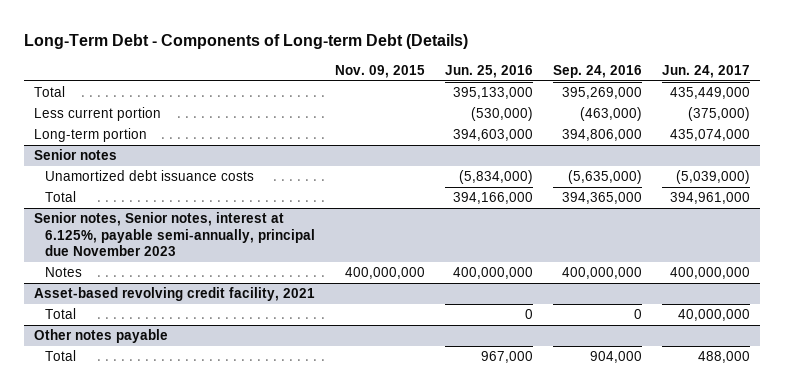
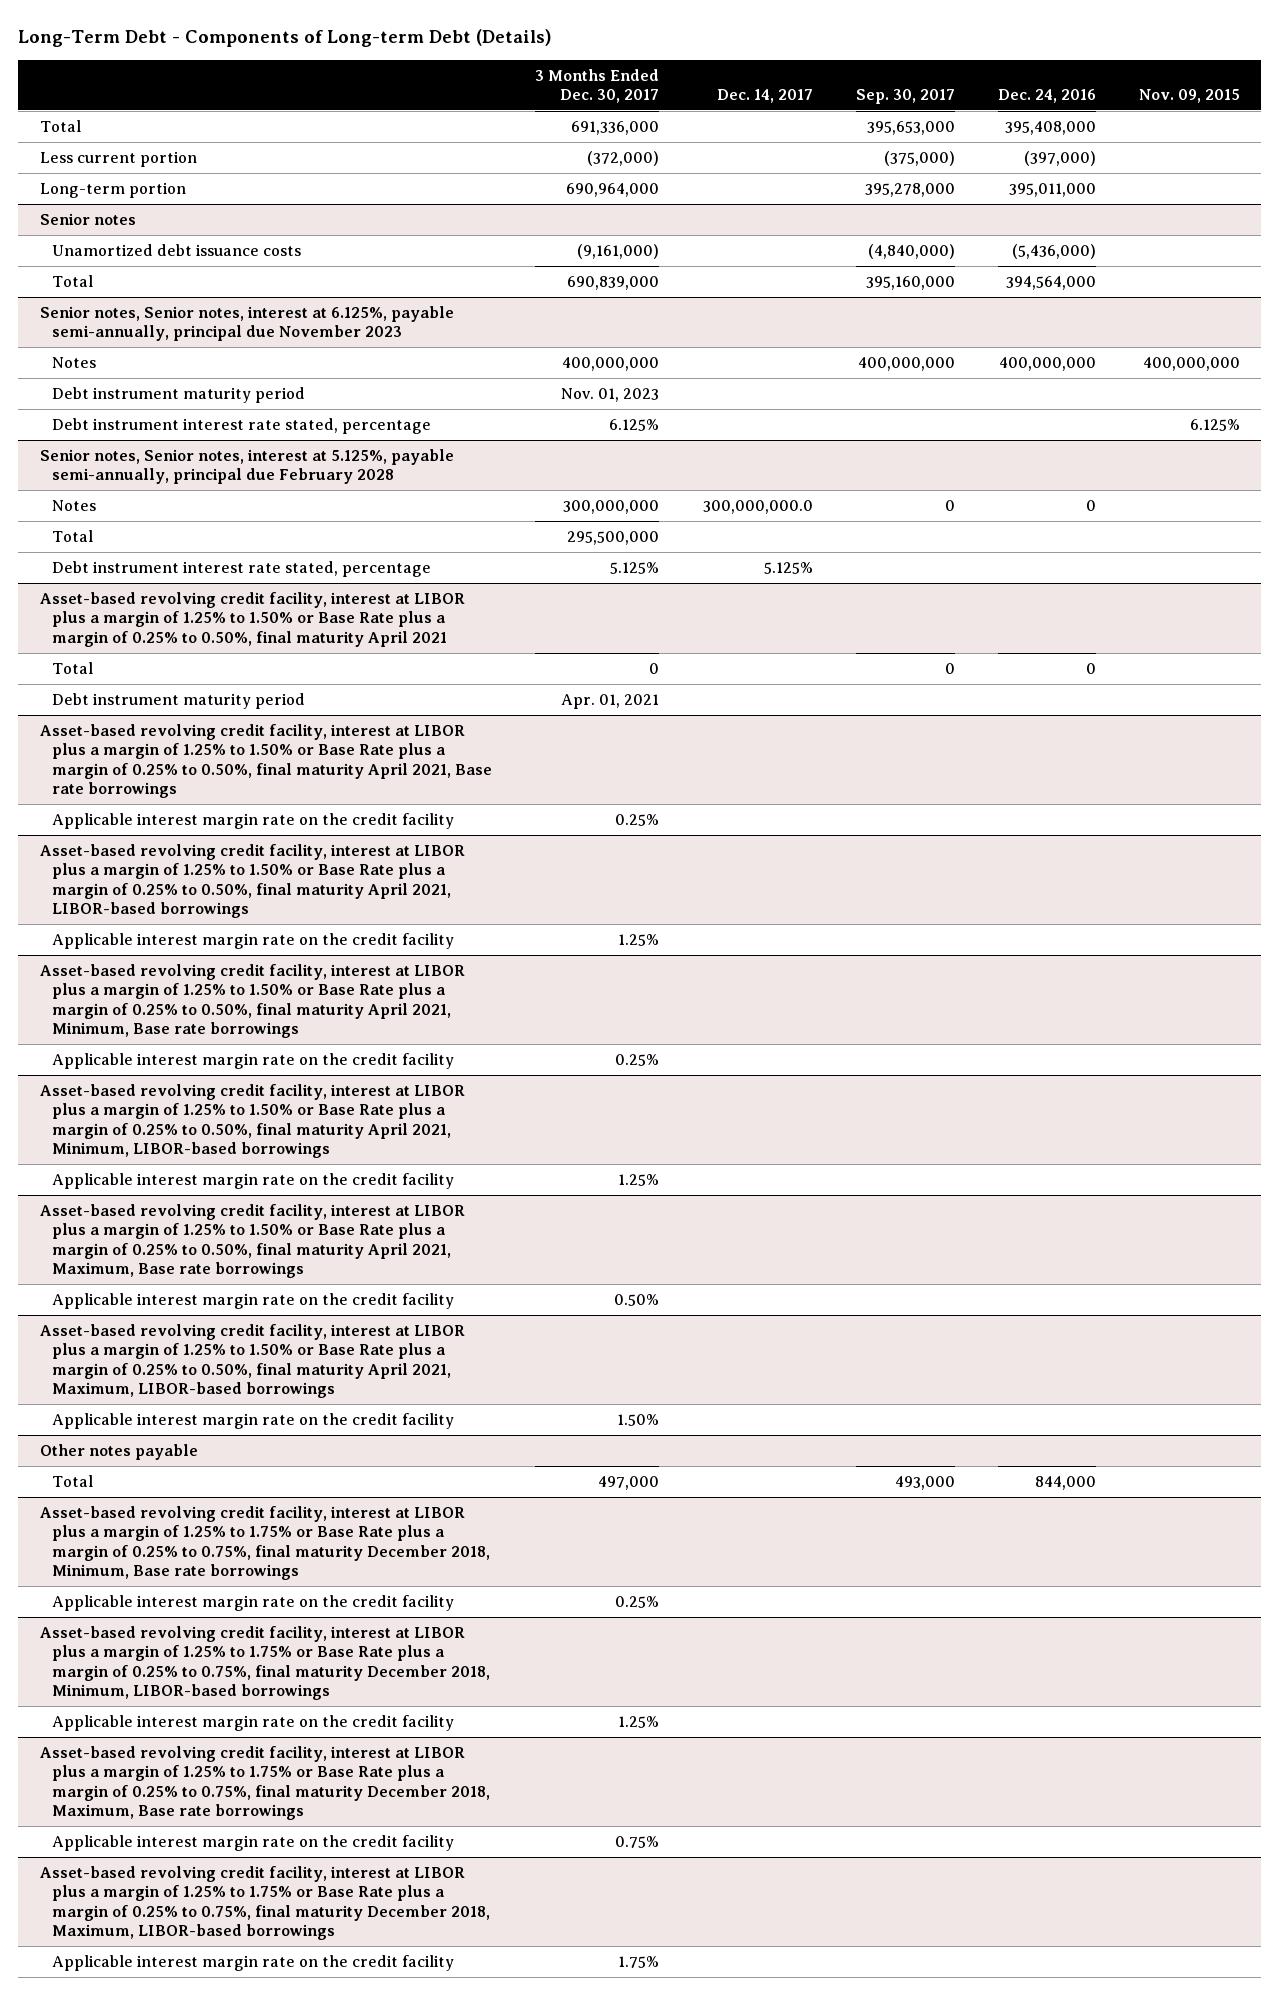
[445,64,534,78] Jun. 25, 2016 -> none
[553,64,643,78] Sep. 24, 2016 -> none
[662,64,751,78] Jun. 24, 2017 -> none
none -> [535,68,660,103] 3 Months Ended Dec. 30, 2017
none -> [716,88,813,103] Dec. 14, 2017
none -> [855,88,955,104] Sep. 30, 2017
none -> [997,88,1096,103] Dec. 24, 2016
none -> [52,387,306,404] Debt instrument maturity period
none -> [52,418,432,435] Debt instrument interest rate stated, percentage
none -> [39,449,454,485] Senior notes, Senior notes, interest at 5.125%, payable semi-annually, principal due February 2028
none -> [52,500,97,512] Notes
none -> [52,530,94,543] Total
none -> [52,561,432,578] Debt instrument interest rate stated, percentage
[34,287,316,302] Asset-based revolving credit facility, 2021 -> [39,592,465,647] Asset-based revolving credit facility, interest at LIBOR plus a margin of 1.25% to 1.50% or Base Rate plus a margin of 0.25% to 0.50%, final maturity April 2021
none -> [52,693,306,710] Debt instrument maturity period
none -> [39,724,493,798] Asset-based revolving credit facility, interest at LIBOR plus a margin of 1.25% to 1.50% or Base Rate plus a margin of 0.25% to 0.50%, final maturity April 2021, Base rate borrowings
none -> [52,813,455,830] Applicable interest margin rate on the credit facility
none -> [39,844,465,918] Asset-based revolving credit facility, interest at LIBOR plus a margin of 1.25% to 1.50% or Base Rate plus a margin of 0.25% to 0.50%, final maturity April 2021, LIBOR-based borrowings
none -> [52,933,455,950] Applicable interest margin rate on the credit facility
none -> [39,964,465,1038] Asset-based revolving credit facility, interest at LIBOR plus a margin of 1.25% to 1.50% or Base Rate plus a margin of 0.25% to 0.50%, final maturity April 2021, Minimum, Base rate borrowings
none -> [52,1053,455,1070] Applicable interest margin rate on the credit facility
none -> [39,1084,465,1158] Asset-based revolving credit facility, interest at LIBOR plus a margin of 1.25% to 1.50% or Base Rate plus a margin of 0.25% to 0.50%, final maturity April 2021, Minimum, LIBOR-based borrowings
none -> [52,1173,455,1190] Applicable interest margin rate on the credit facility
none -> [39,1204,465,1278] Asset-based revolving credit facility, interest at LIBOR plus a margin of 1.25% to 1.50% or Base Rate plus a margin of 0.25% to 0.50%, final maturity April 2021, Maximum, Base rate borrowings
none -> [52,1293,455,1310] Applicable interest margin rate on the credit facility
none -> [39,1324,465,1398] Asset-based revolving credit facility, interest at LIBOR plus a margin of 1.25% to 1.50% or Base Rate plus a margin of 0.25% to 0.50%, final maturity April 2021, Maximum, LIBOR-based borrowings
none -> [52,1413,455,1430] Applicable interest margin rate on the credit facility
none -> [39,1506,491,1580] Asset-based revolving credit facility, interest at LIBOR plus a margin of 1.25% to 1.75% or Base Rate plus a margin of 0.25% to 0.75%, final maturity December 2018, Minimum, Base rate borrowings
none -> [52,1595,455,1612] Applicable interest margin rate on the credit facility
none -> [39,1626,491,1700] Asset-based revolving credit facility, interest at LIBOR plus a margin of 1.25% to 1.75% or Base Rate plus a margin of 0.25% to 0.75%, final maturity December 2018, Minimum, LIBOR-based borrowings
none -> [52,1715,455,1732] Applicable interest margin rate on the credit facility
none -> [39,1746,491,1820] Asset-based revolving credit facility, interest at LIBOR plus a margin of 1.25% to 1.75% or Base Rate plus a margin of 0.25% to 0.75%, final maturity December 2018, Maximum, Base rate borrowings
none -> [52,1835,455,1852] Applicable interest margin rate on the credit facility
none -> [39,1866,491,1940] Asset-based revolving credit facility, interest at LIBOR plus a margin of 1.25% to 1.75% or Base Rate plus a margin of 0.25% to 0.75%, final maturity December 2018, Maximum, LIBOR-based borrowings
none -> [52,1955,455,1972] Applicable interest margin rate on the credit facility

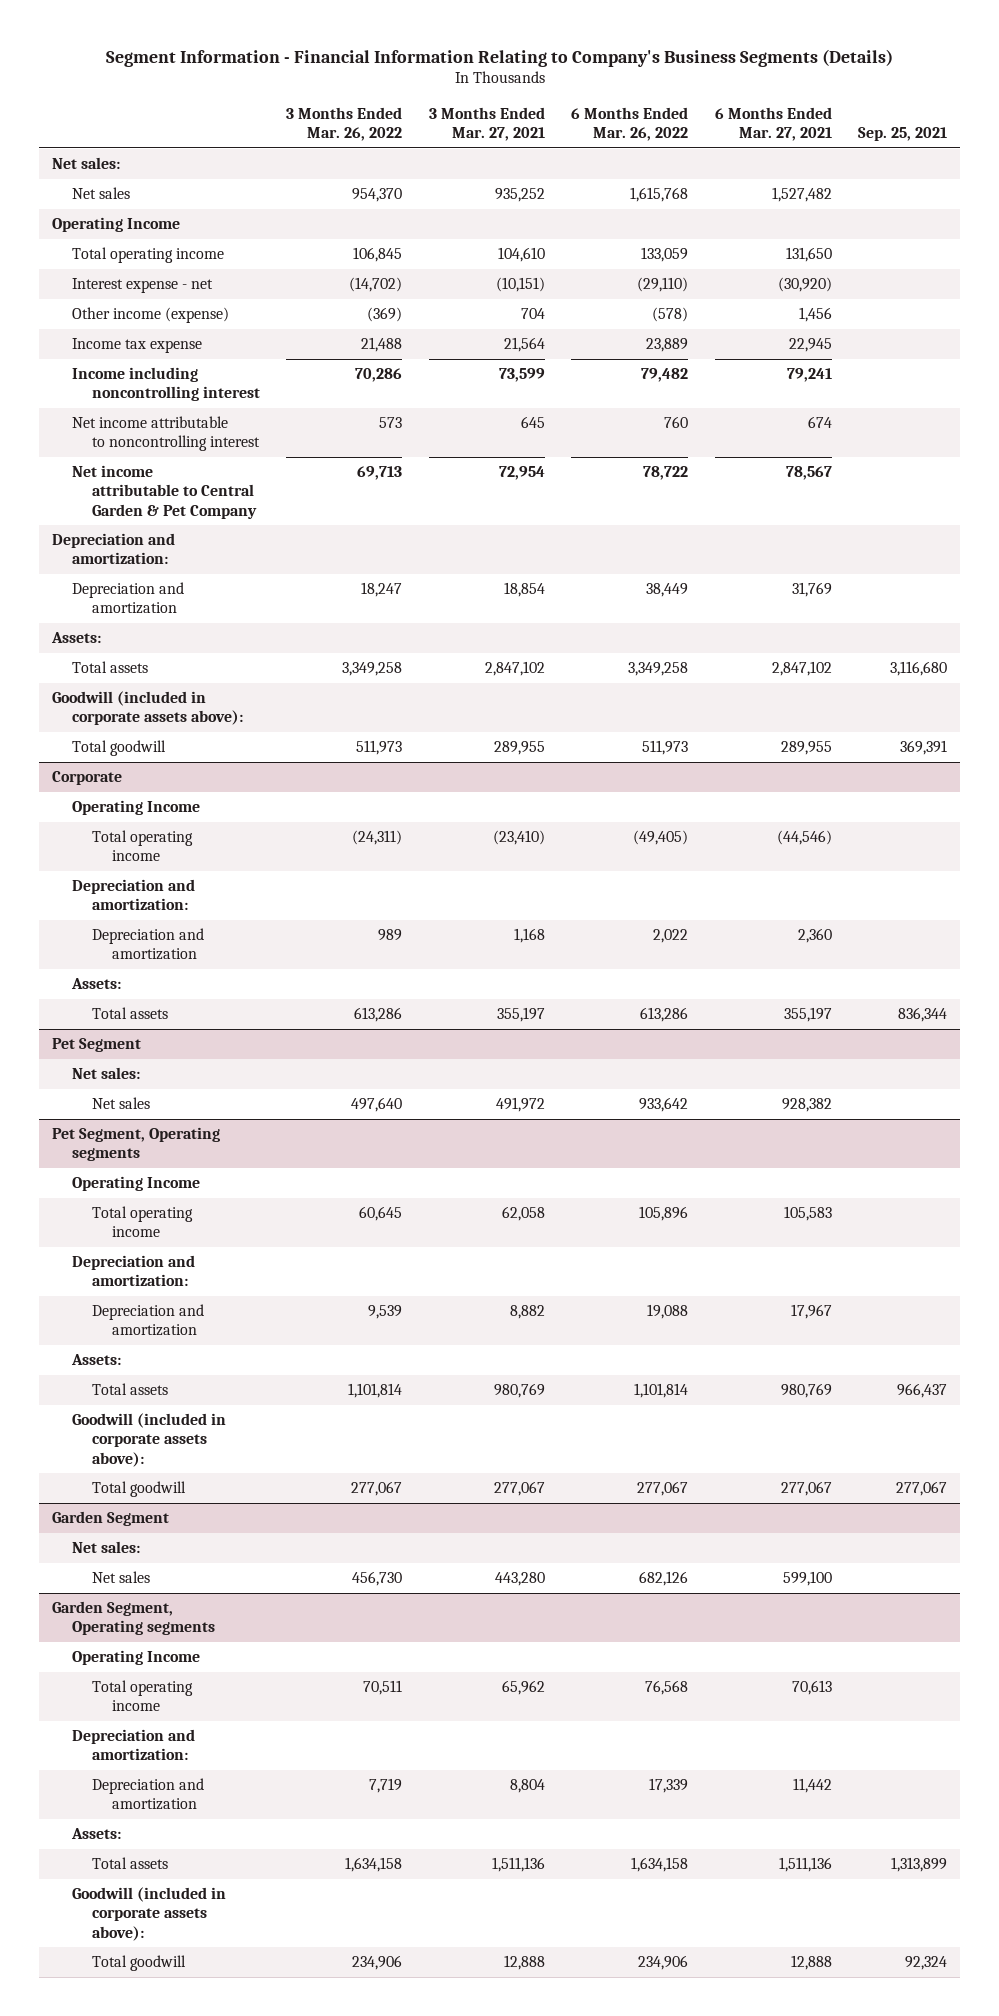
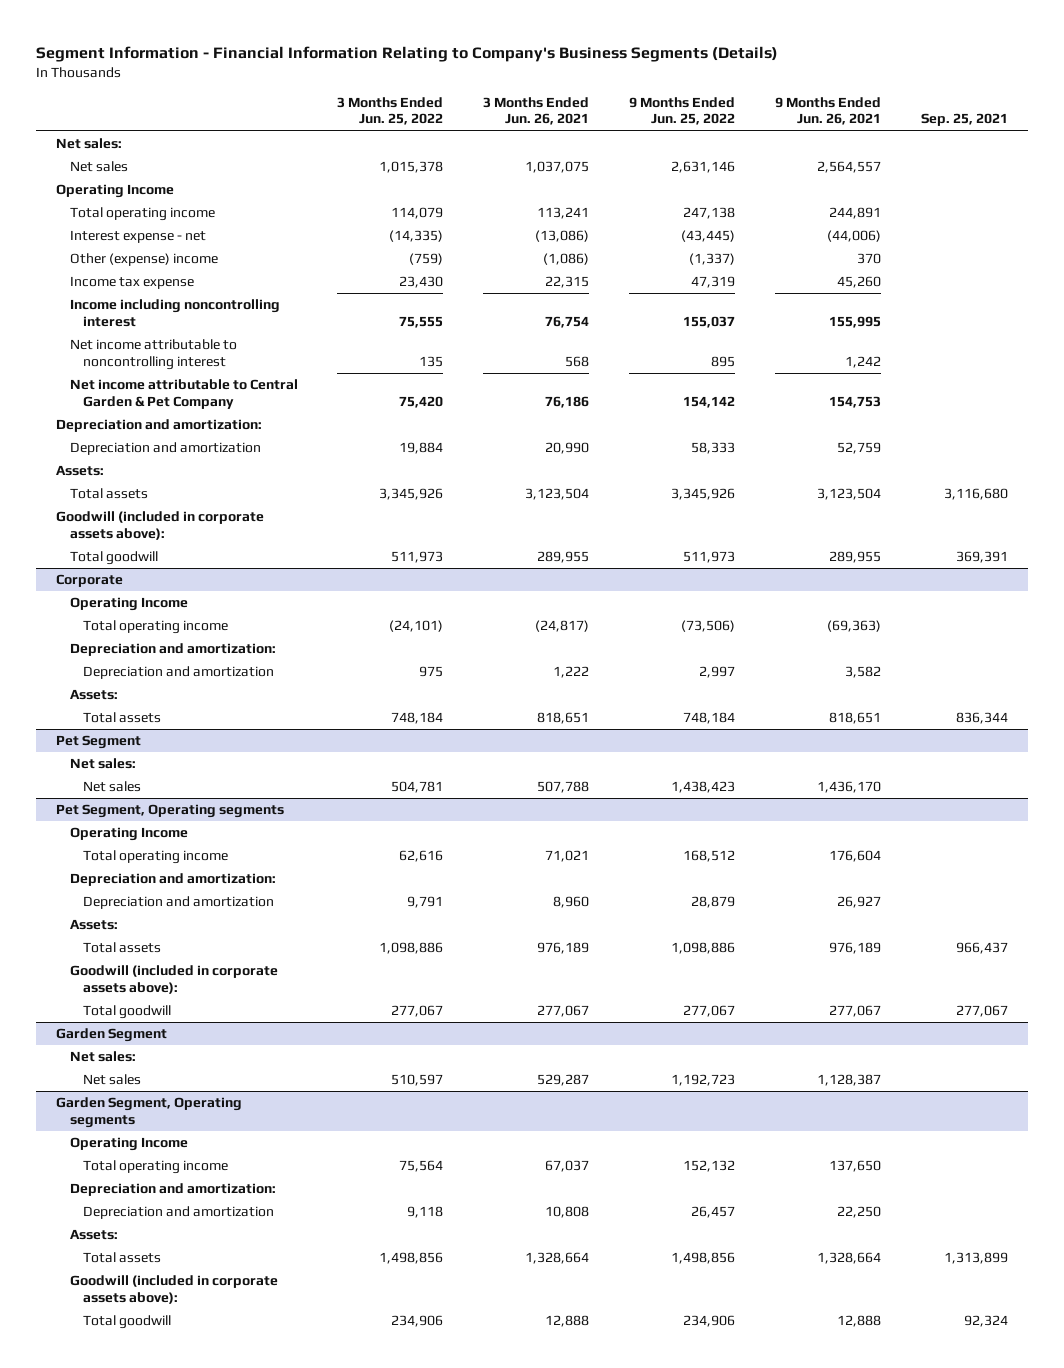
[286,106,403,142] 3 Months Ended Mar. 26, 2022 -> none
[428,106,545,142] 3 Months Ended Mar. 27, 2021 -> none
[571,106,689,142] 6 Months Ended Mar. 26, 2022 -> none
[714,106,832,142] 6 Months Ended Mar. 27, 2021 -> none
none -> [337,96,444,126] 3 Months Ended Jun. 25, 2022
none -> [483,96,590,126] 3 Months Ended Jun. 26, 2021
none -> [629,96,736,126] 9 Months Ended Jun. 25, 2022
none -> [774,96,881,126] 9 Months Ended Jun. 26, 2021
[72,307,230,324] Other income (expense) -> [69,253,218,267] Other (expense) income

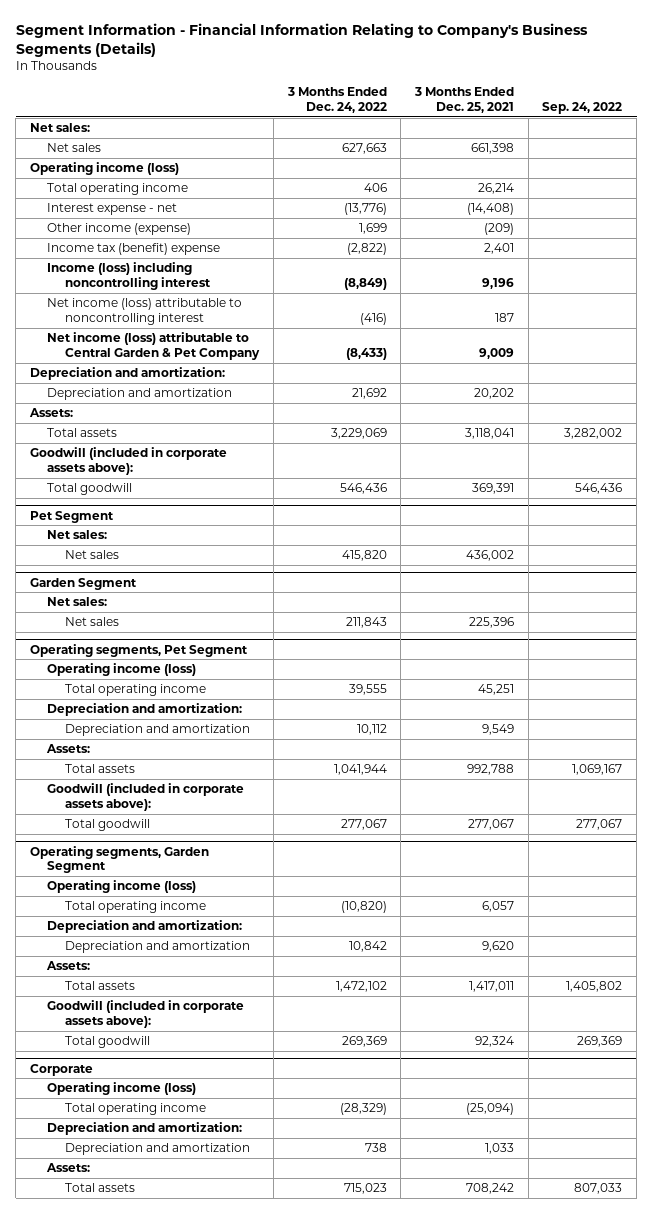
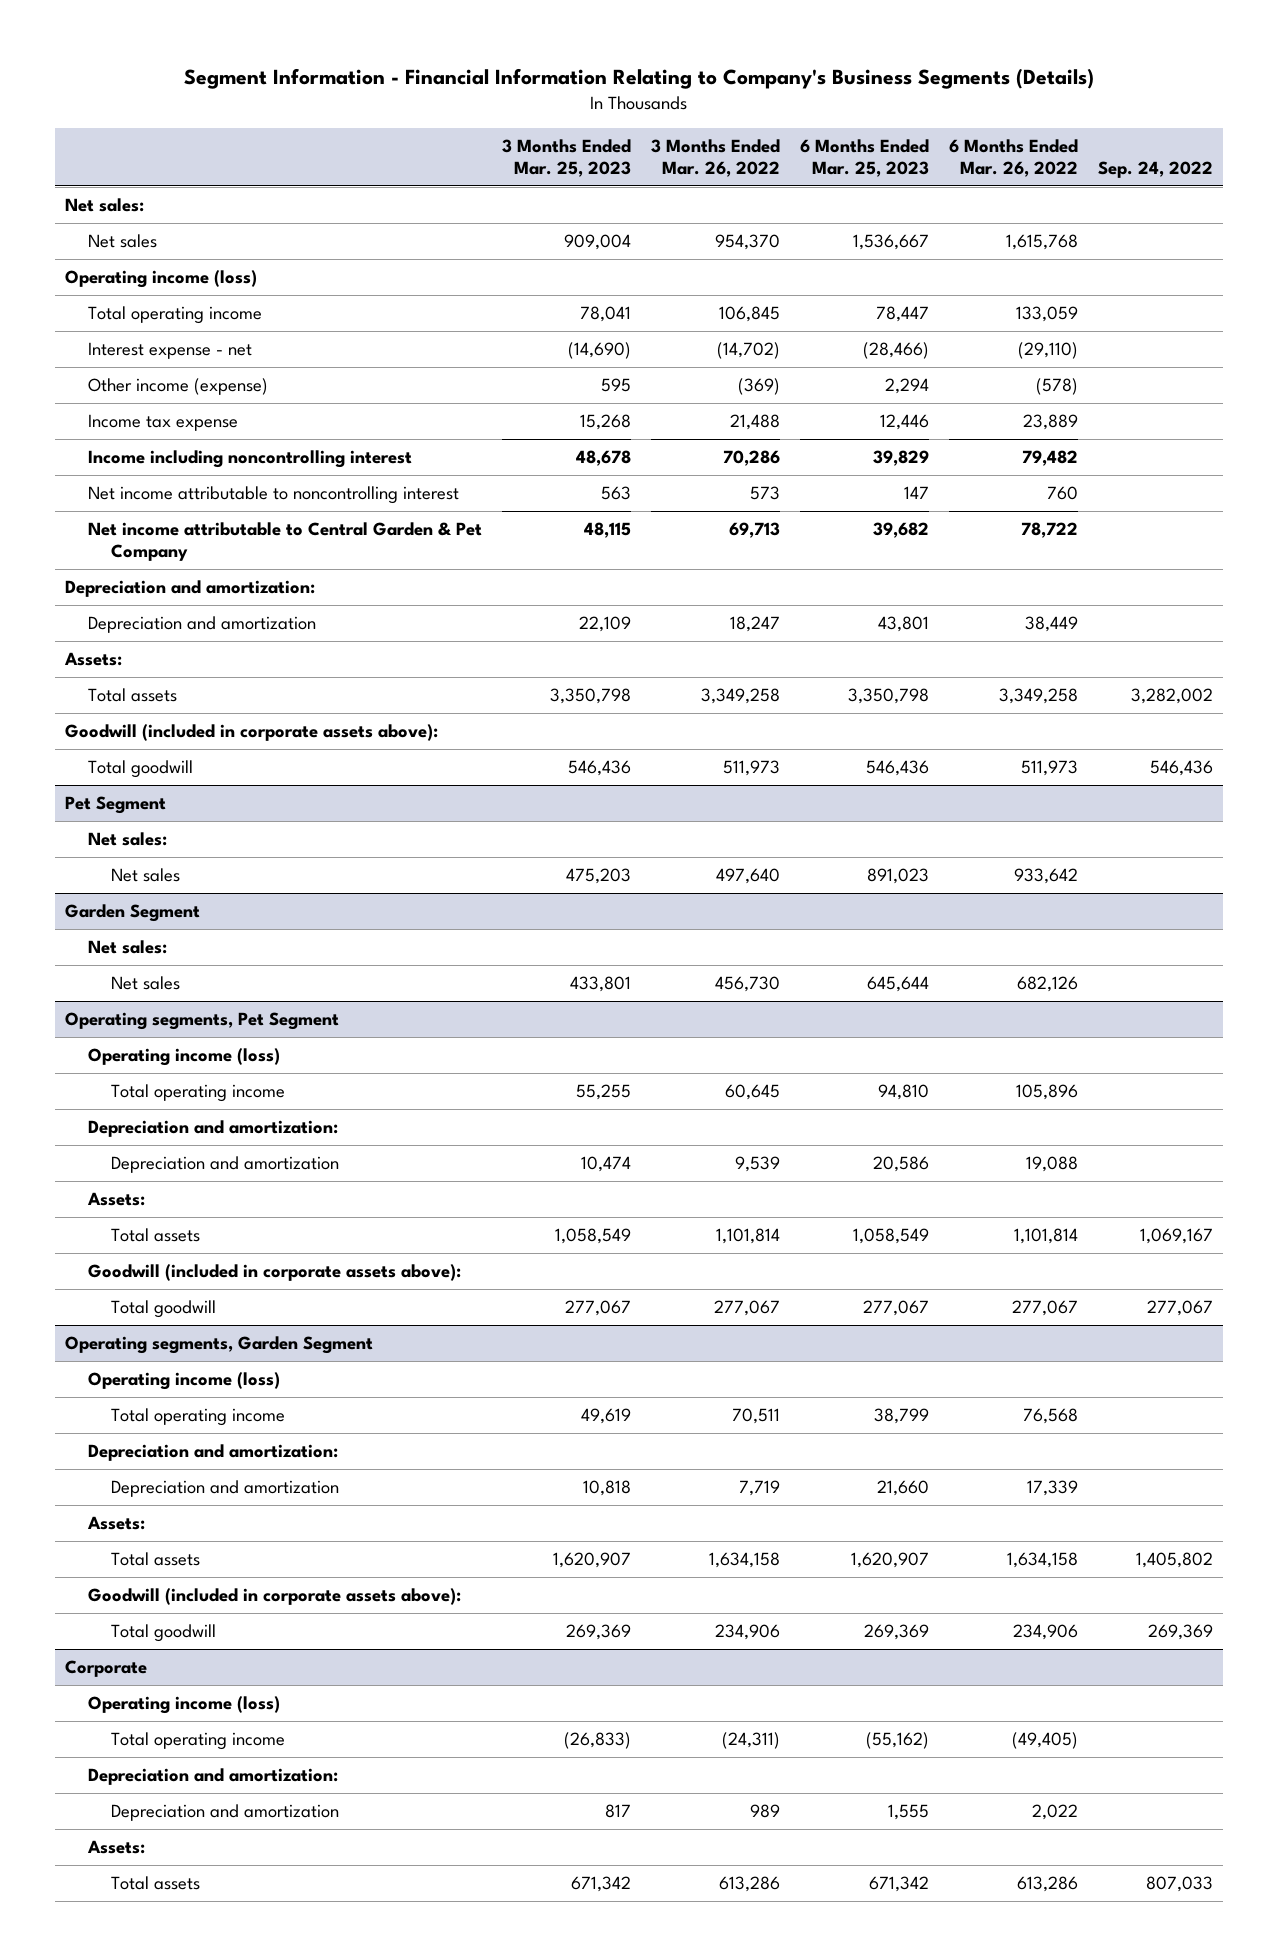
[286,87,387,114] 3 Months Ended Dec. 24, 2022 -> none
[413,87,514,114] 3 Months Ended Dec. 25, 2021 -> none
none -> [502,139,632,178] 3 Months Ended Mar. 25, 2023
none -> [651,139,781,178] 3 Months Ended Mar. 26, 2022
none -> [800,139,930,178] 6 Months Ended Mar. 25, 2023
none -> [949,139,1079,178] 6 Months Ended Mar. 26, 2022
[47,243,221,256] Income tax (benefit) expense -> [88,414,239,432] Income tax expense
[47,262,212,290] Income (loss) including noncontrolling interest -> [88,450,413,469] Income including noncontrolling interest
[47,298,243,325] Net income (loss) attributable to noncontrolling interest -> [88,486,460,505] Net income attributable to noncontrolling interest
[47,332,261,360] Net income (loss) attributable to Central Garden & Pet Company -> [88,522,483,562] Net income attributable to Central Garden & Pet Company

